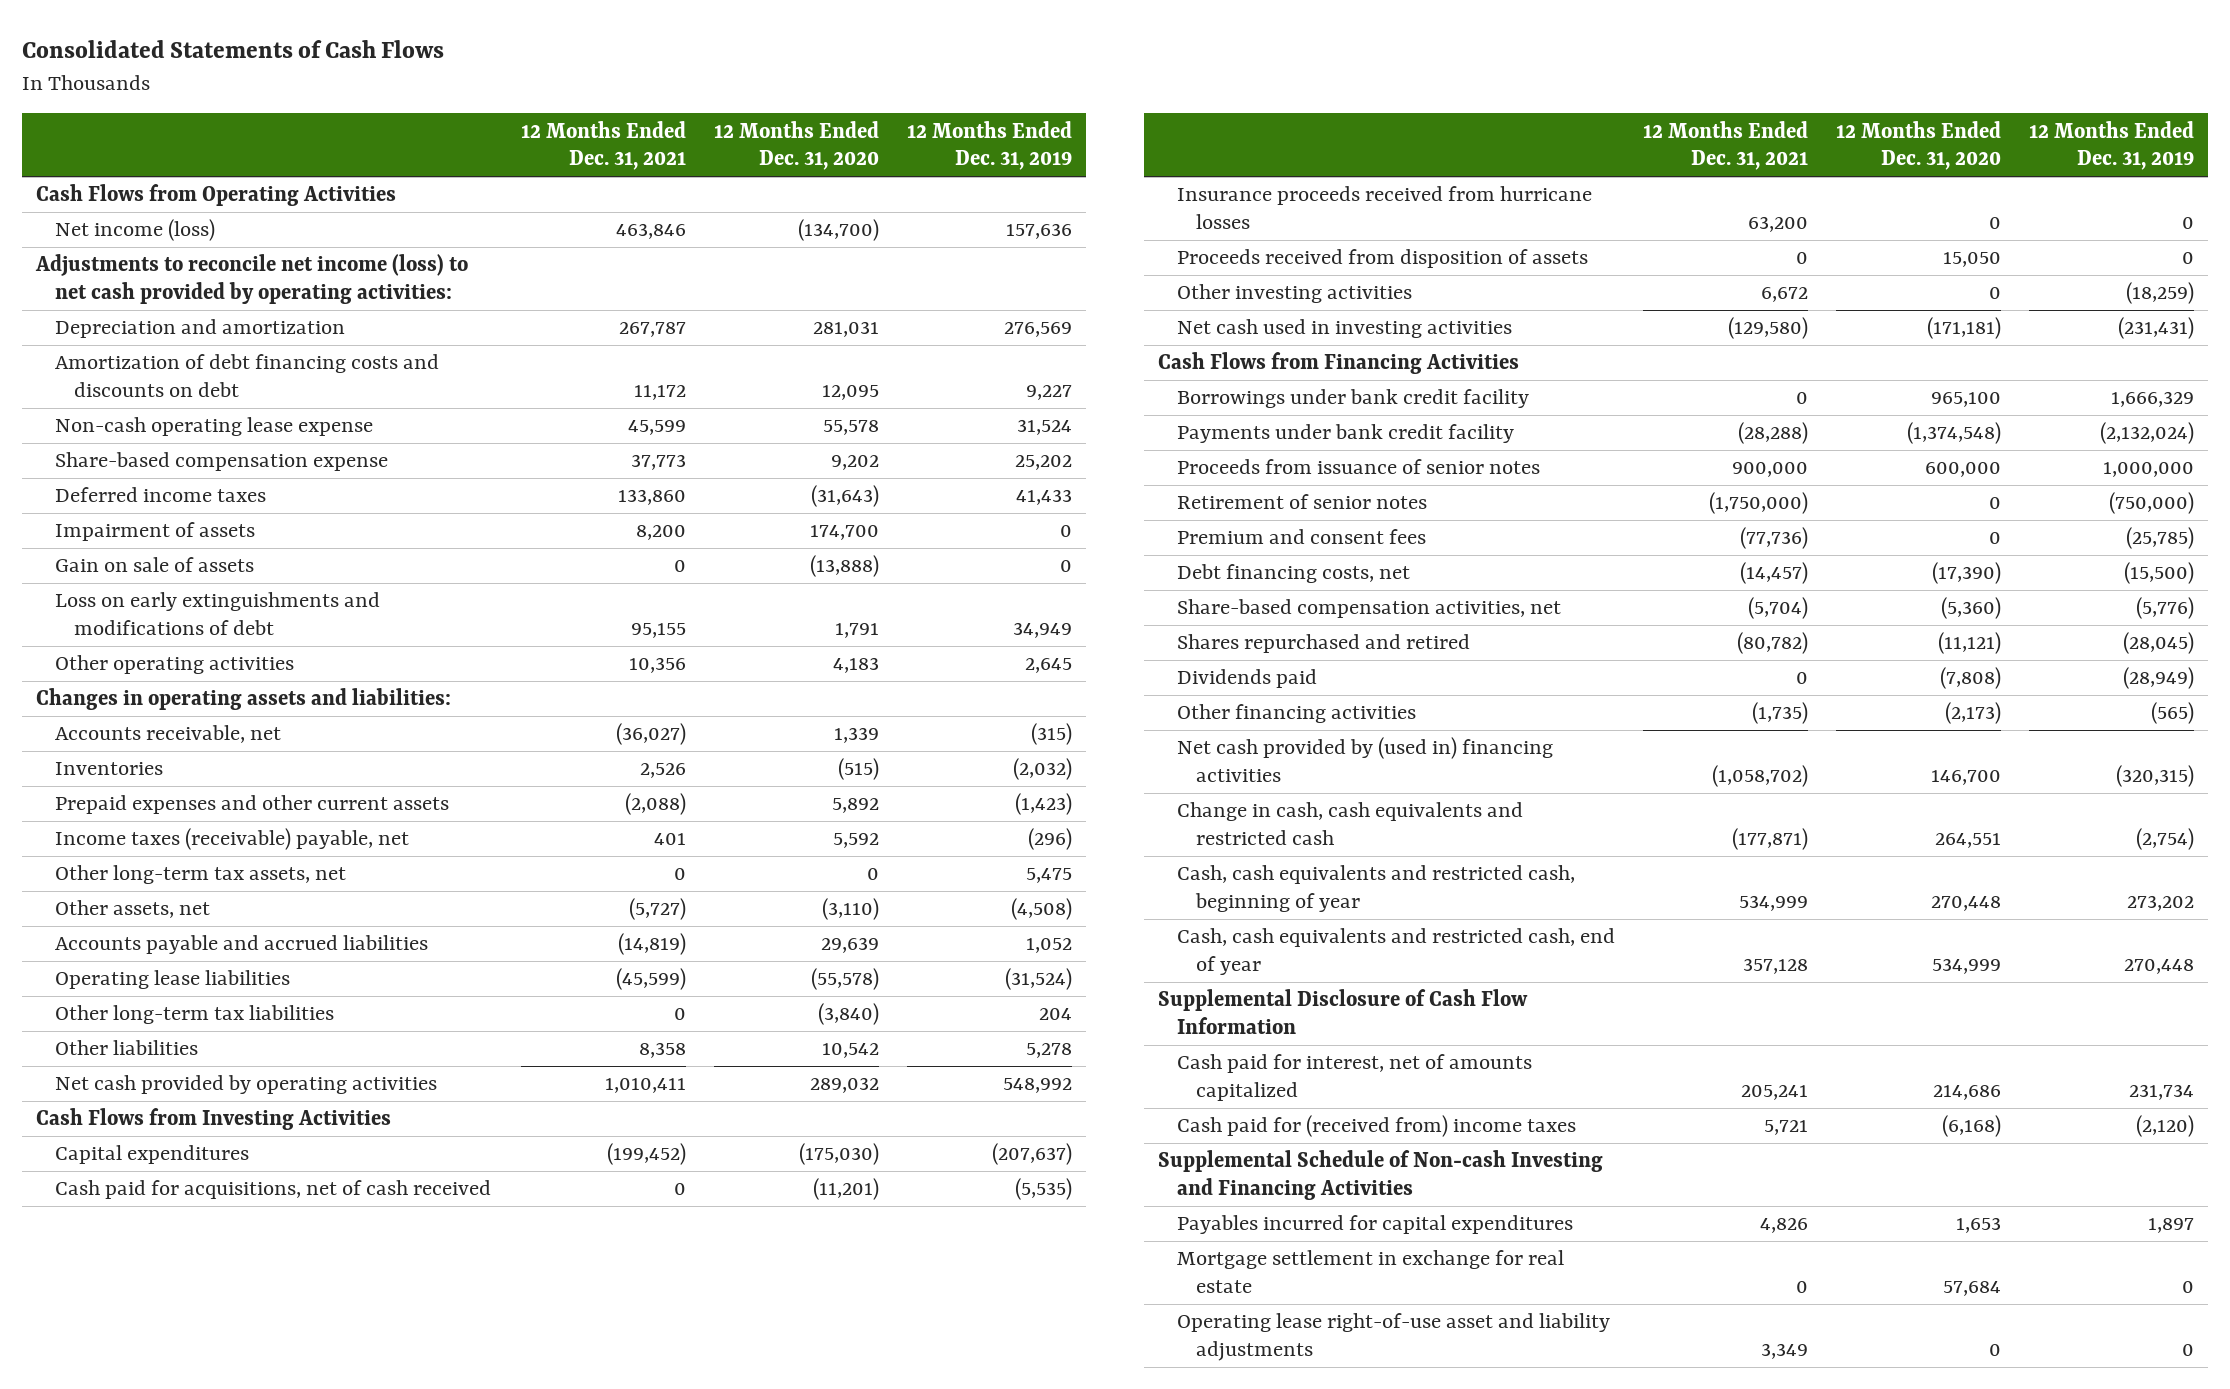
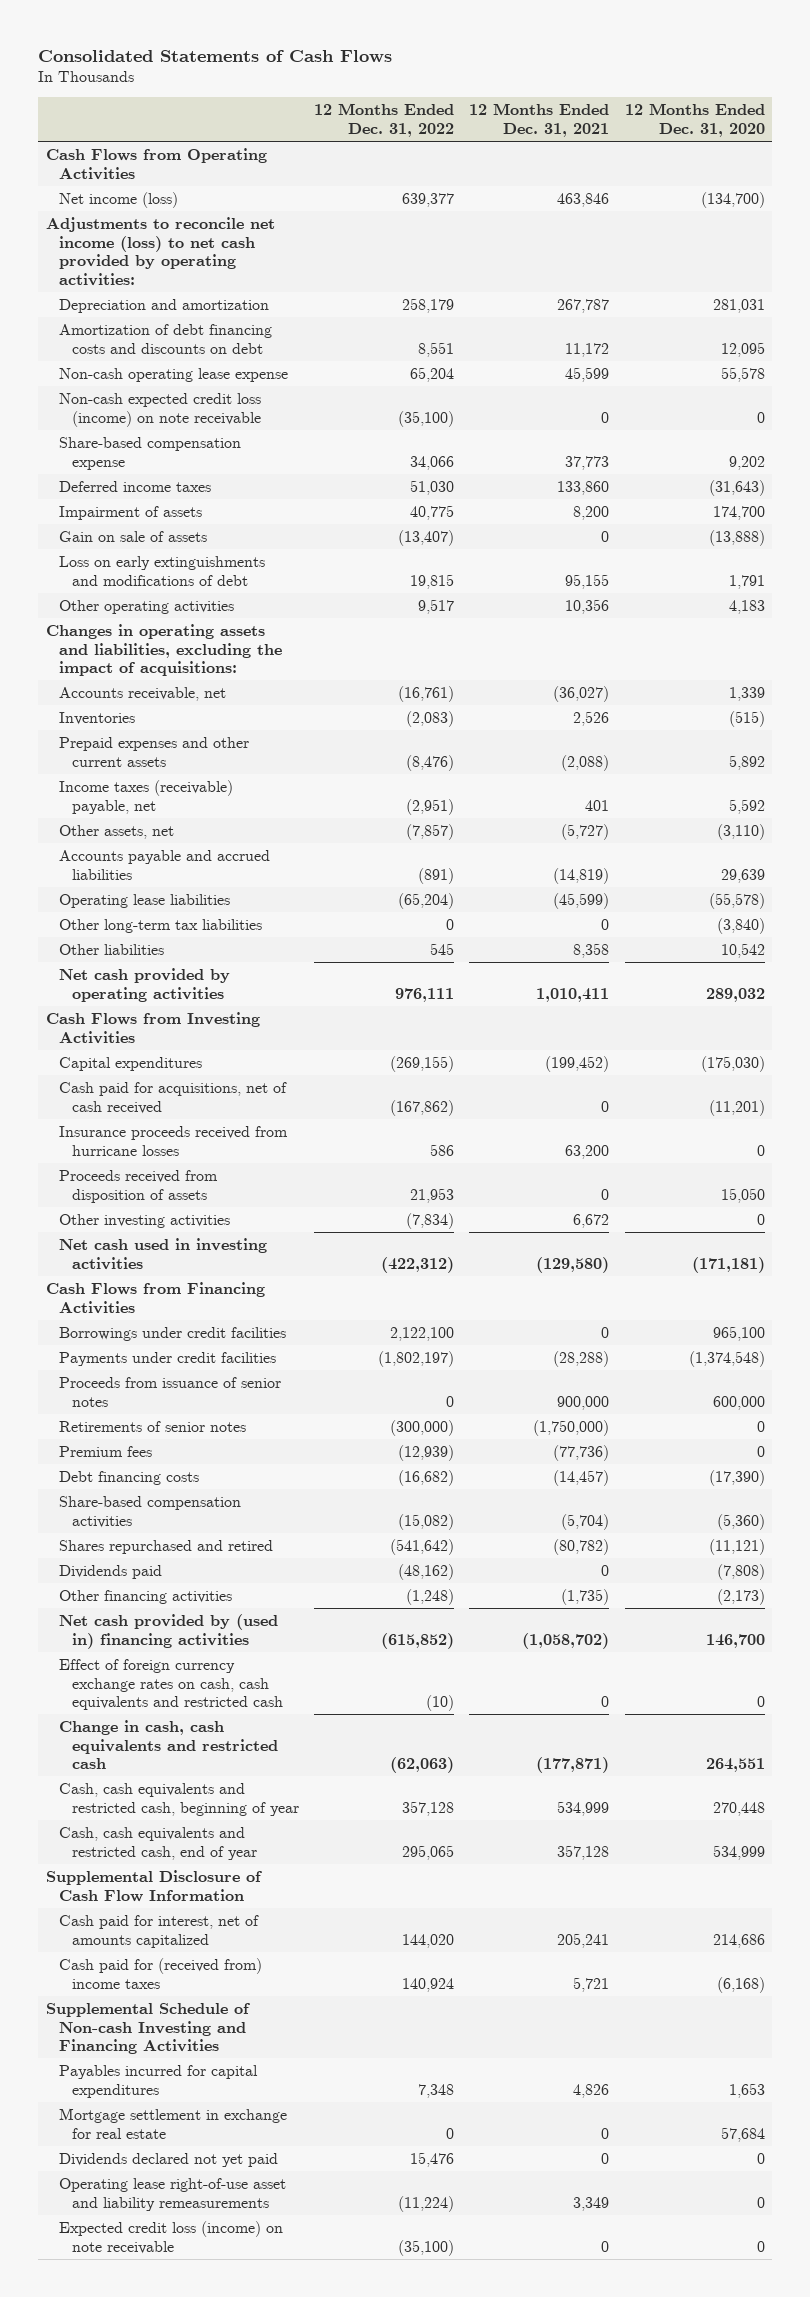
[906,120,1072,171] 12 Months Ended Dec. 31, 2019 -> none
none -> [313,103,454,137] 12 Months Ended Dec. 31, 2022
none -> [58,392,261,427] Non-cash expected credit loss (income) on note receivable
[35,688,451,711] Changes in operating assets and liabilities: -> [45,623,282,677] Changes in operating assets and liabilities, excluding the impact of acquisitions:
[54,865,346,885] Other long-term tax assets, net -> none
[1176,389,1529,409] Borrowings under bank credit facility -> [58,1326,286,1341] Borrowings under credit facilities
[1176,424,1514,444] Payments under bank credit facility -> [58,1351,276,1366] Payments under credit facilities
[1176,494,1427,510] Retirement of senior notes -> [58,1420,246,1432] Retirements of senior notes
[1176,529,1426,545] Premium and consent fees -> [58,1445,152,1457] Premium fees
[1176,564,1410,584] Debt financing costs, net -> [58,1470,199,1485] Debt financing costs
[1176,599,1561,619] Share-based compensation activities, net -> [58,1495,241,1528] Share-based compensation activities
none -> [58,1658,283,1711] Effect of foreign currency exchange rates on cash, cash equivalents and restricted cash
none -> [58,2152,278,2167] Dividends declared not yet paid
[1176,1313,1610,1361] Operating lease right-of-use asset and liability adjustments -> [58,2177,286,2211] Operating lease right-of-use asset and liability remeasurements
none -> [58,2220,283,2254] Expected credit loss (income) on note receivable

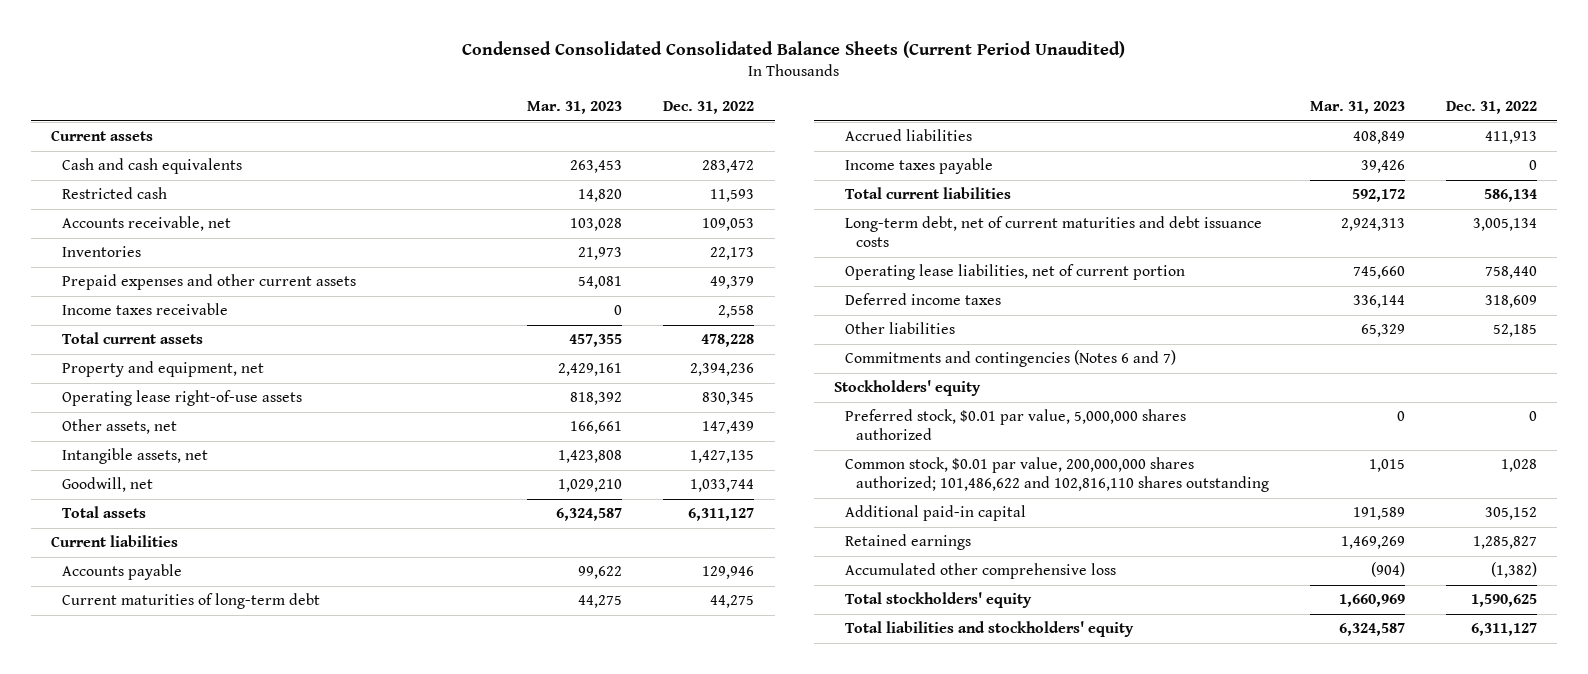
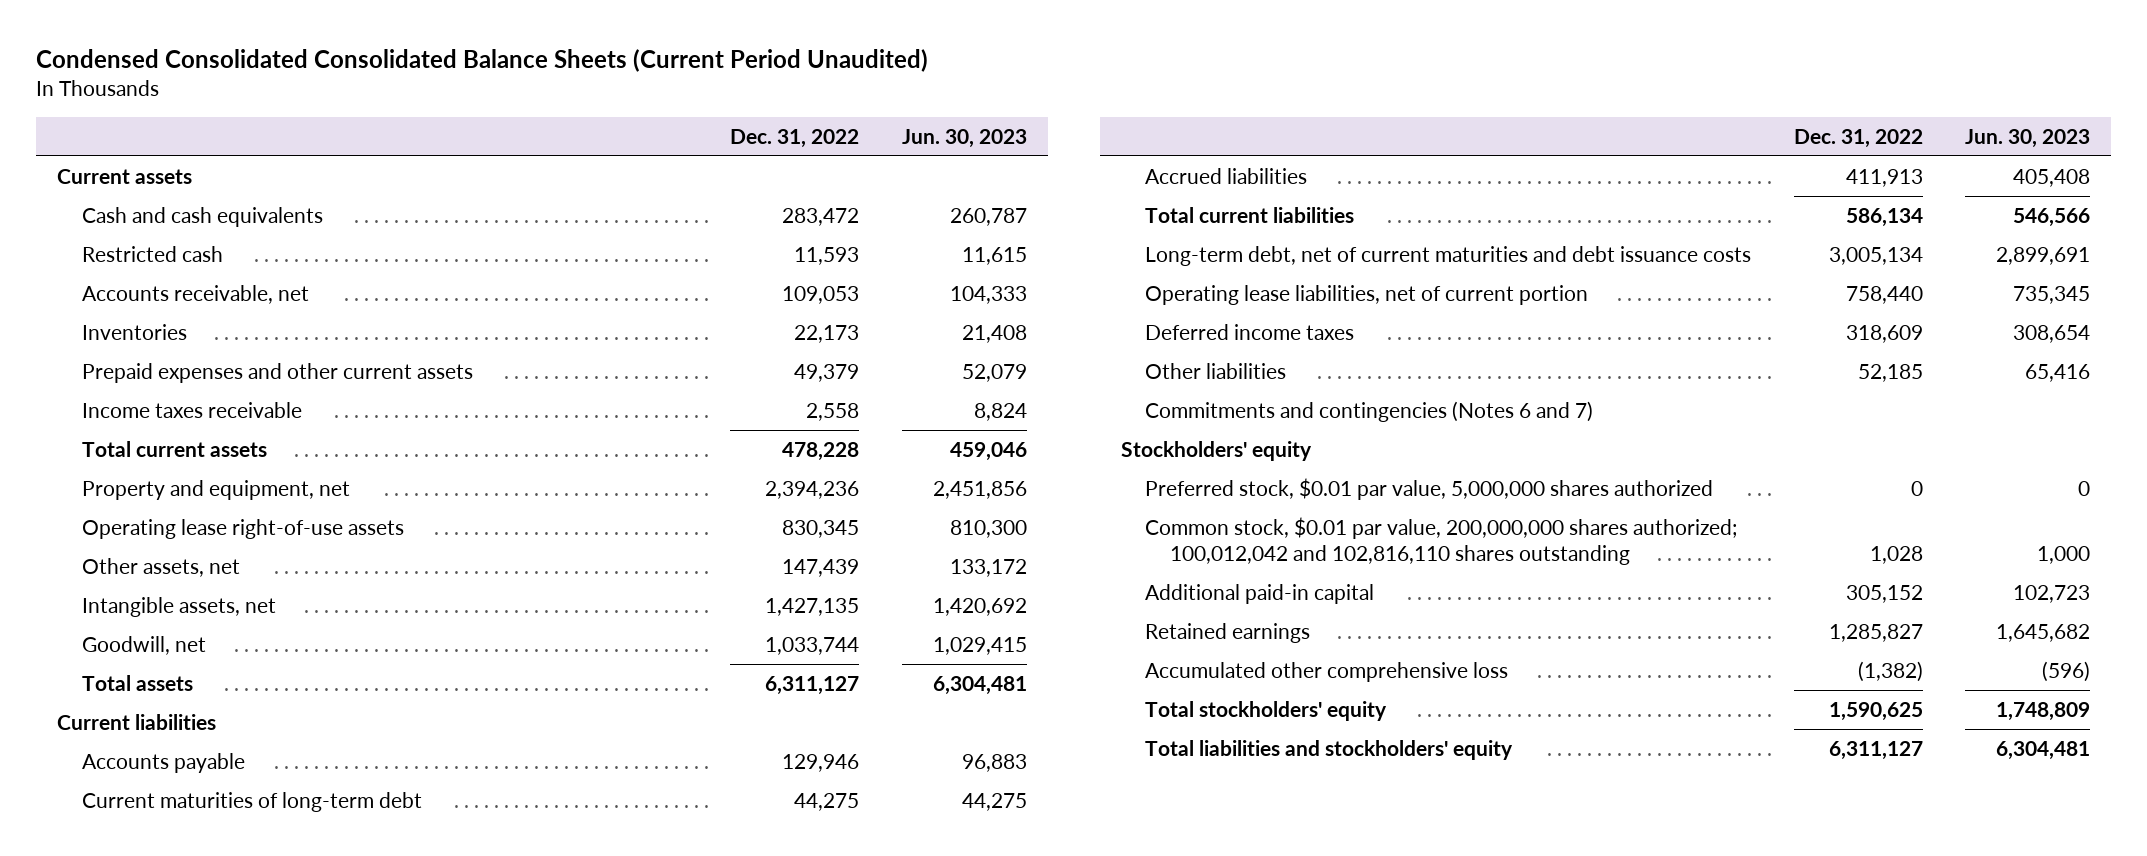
[527,101,623,115] Mar. 31, 2023 -> none
none -> [901,128,1027,148] Jun. 30, 2023
[845,158,994,175] Income taxes payable -> none
[845,457,1270,493] Common stock, $0.01 par value, 200,000,000 shares authorized; 101,486,622 and 102,816,110 shares outstanding -> [1145,516,1738,566] Common stock, $0.01 par value, 200,000,000 shares authorized; 100,012,042 and 102,816,110 shares outstanding

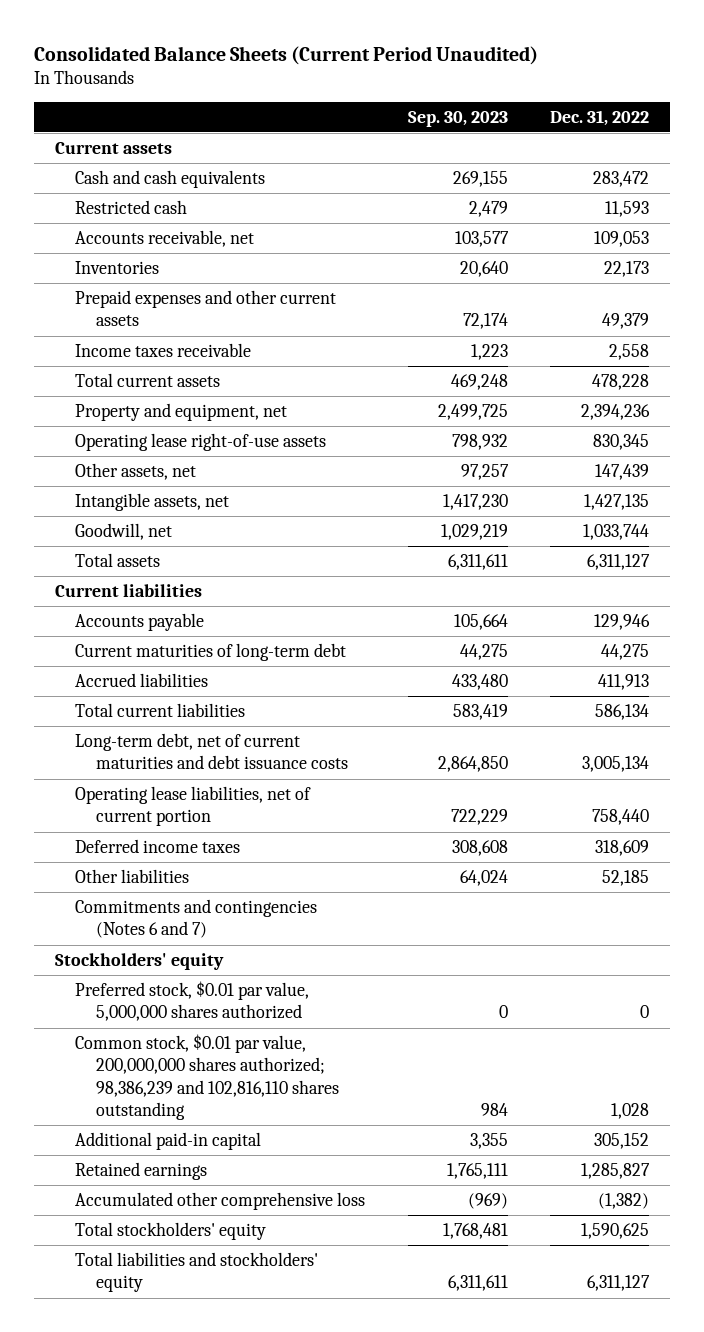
[36,49,929,73] Condensed Consolidated Consolidated Balance Sheets (Current Period Unaudited) -> [34,45,539,65] Consolidated Balance Sheets (Current Period Unaudited)
[901,128,1027,148] Jun. 30, 2023 -> none
none -> [407,110,508,127] Sep. 30, 2023
[1145,516,1738,566] Common stock, $0.01 par value, 200,000,000 shares authorized; 100,012,042 and 102,816,110 shares outstanding -> [75,1034,339,1120] Common stock, $0.01 par value, 200,000,000 shares authorized; 98,386,239 and 102,816,110 shares outstanding

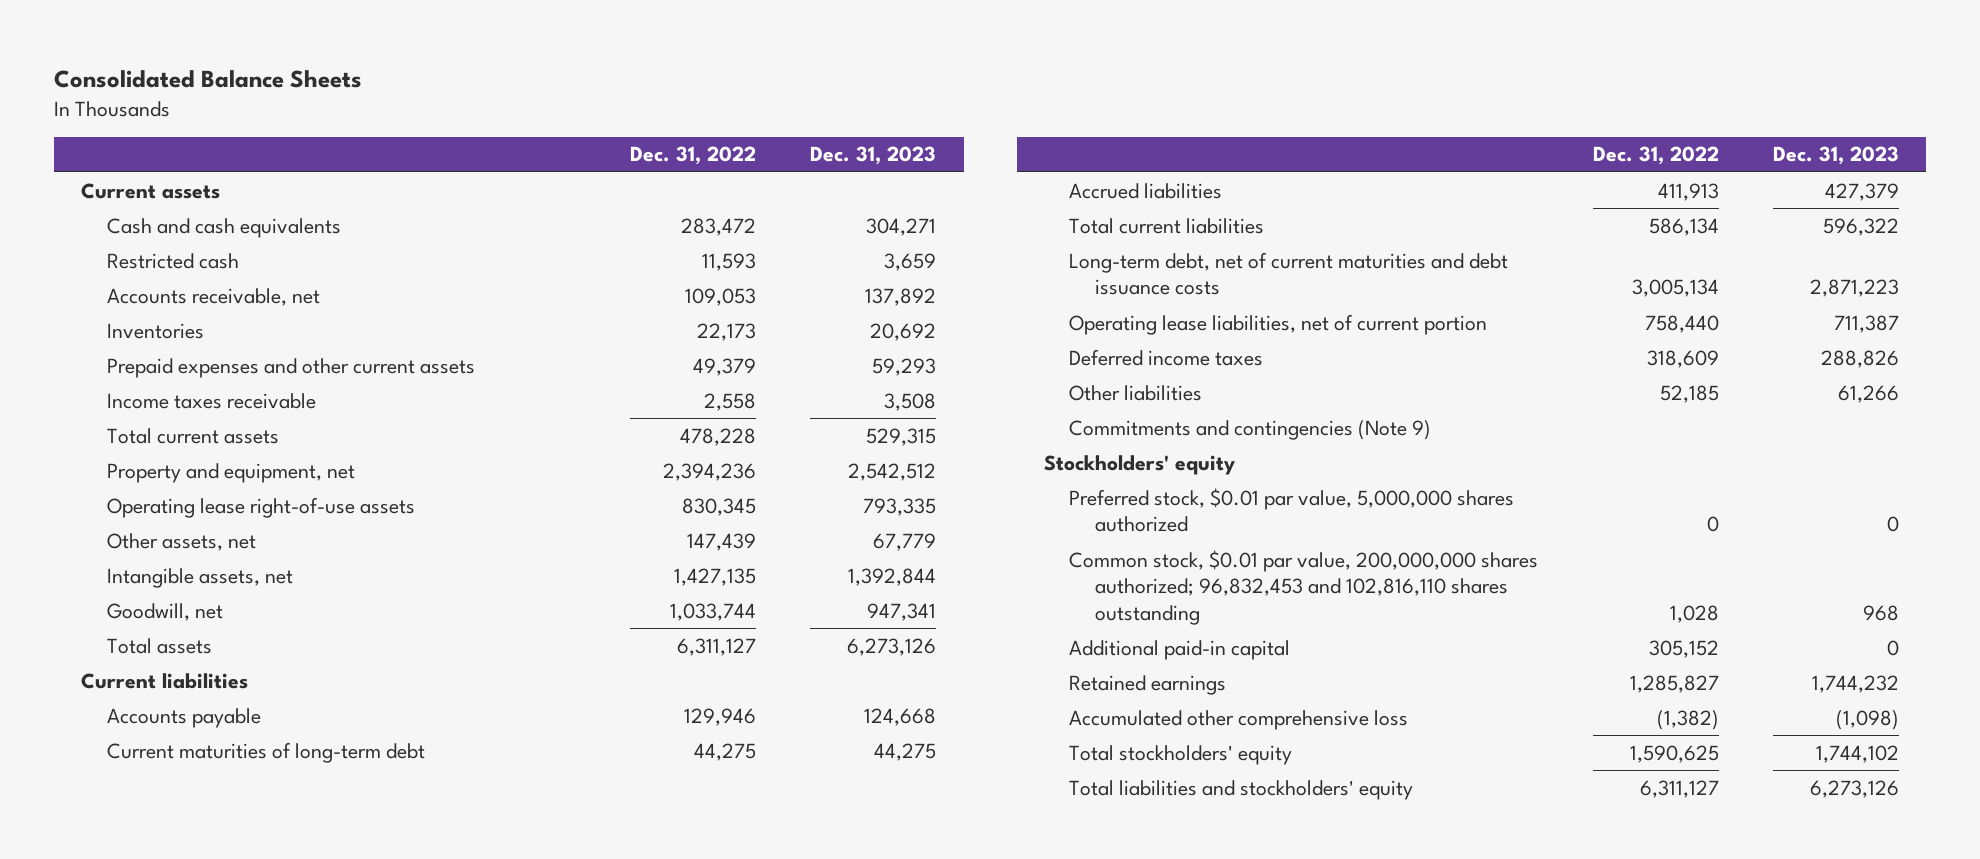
[34,45,539,65] Consolidated Balance Sheets (Current Period Unaudited) -> [53,69,362,88] Consolidated Balance Sheets
[407,110,508,127] Sep. 30, 2023 -> none
none -> [810,146,937,166] Dec. 31, 2023
[75,899,318,939] Commitments and contingencies (Notes 6 and 7) -> [1069,419,1432,440] Commitments and contingencies (Note 9)
[75,1034,339,1120] Common stock, $0.01 par value, 200,000,000 shares authorized; 98,386,239 and 102,816,110 shares outstanding -> [1069,549,1539,625] Common stock, $0.01 par value, 200,000,000 shares authorized; 96,832,453 and 102,816,110 shares outstanding

